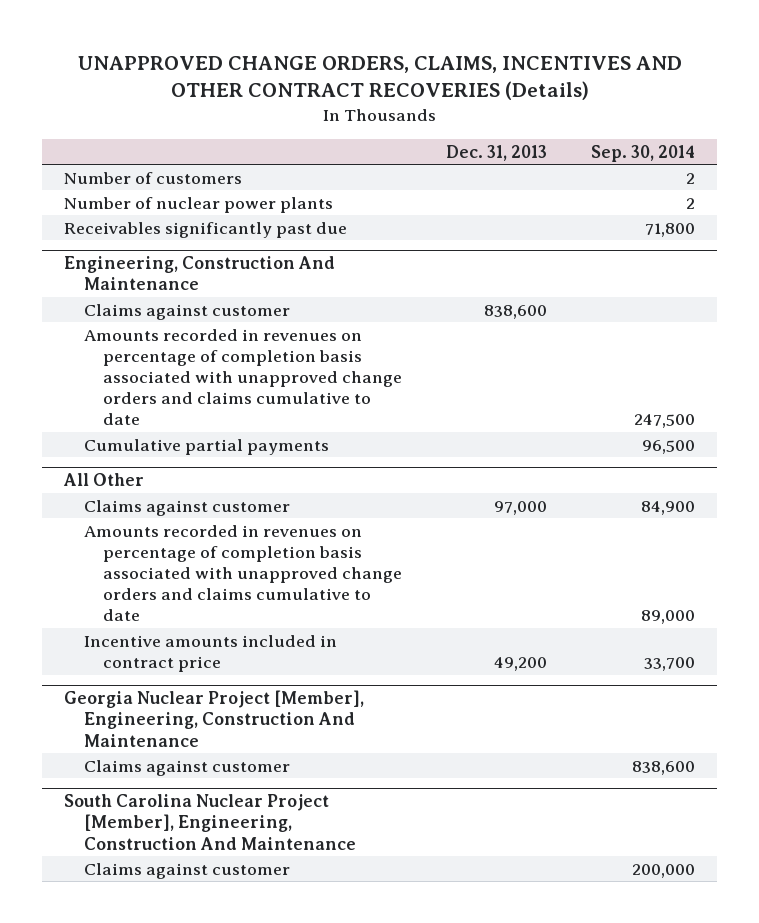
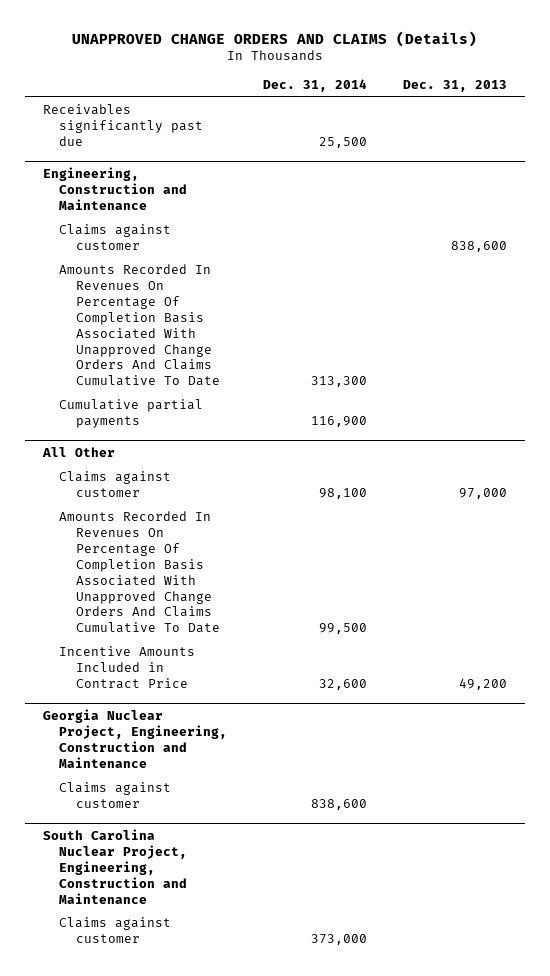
[77,55,682,101] UNAPPROVED CHANGE ORDERS, CLAIMS, INCENTIVES AND OTHER CONTRACT RECOVERIES (Details) -> [71,30,477,47] UNAPPROVED CHANGE ORDERS AND CLAIMS (Details)
[590,144,695,162] Sep. 30, 2014 -> none
none -> [263,78,368,92] Dec. 31, 2014
[64,171,243,184] Number of customers -> none
[64,196,334,213] Number of nuclear power plants -> none
[64,256,336,291] Engineering, Construction And Maintenance -> [42,167,188,210] Engineering, Construction and Maintenance
[83,328,402,426] Amounts recorded in revenues on percentage of completion basis associated with unapproved change orders and claims cumulative to date -> [59,264,221,387] Amounts Recorded In Revenues On Percentage Of Completion Basis Associated With Unapproved Change Orders And Claims Cumulative To Date
[83,524,402,622] Amounts recorded in revenues on percentage of completion basis associated with unapproved change orders and claims cumulative to date -> [59,511,221,634] Amounts Recorded In Revenues On Percentage Of Completion Basis Associated With Unapproved Change Orders And Claims Cumulative To Date
[83,634,337,672] Incentive amounts included in contract price -> [59,646,196,690] Incentive Amounts Included in Contract Price
[64,690,365,747] Georgia Nuclear Project [Member], Engineering, Construction And Maintenance -> [42,709,228,768] Georgia Nuclear Project, Engineering, Construction and Maintenance
[64,794,356,850] South Carolina Nuclear Project [Member], Engineering, Construction And Maintenance -> [42,829,188,904] South Carolina Nuclear Project, Engineering, Construction and Maintenance

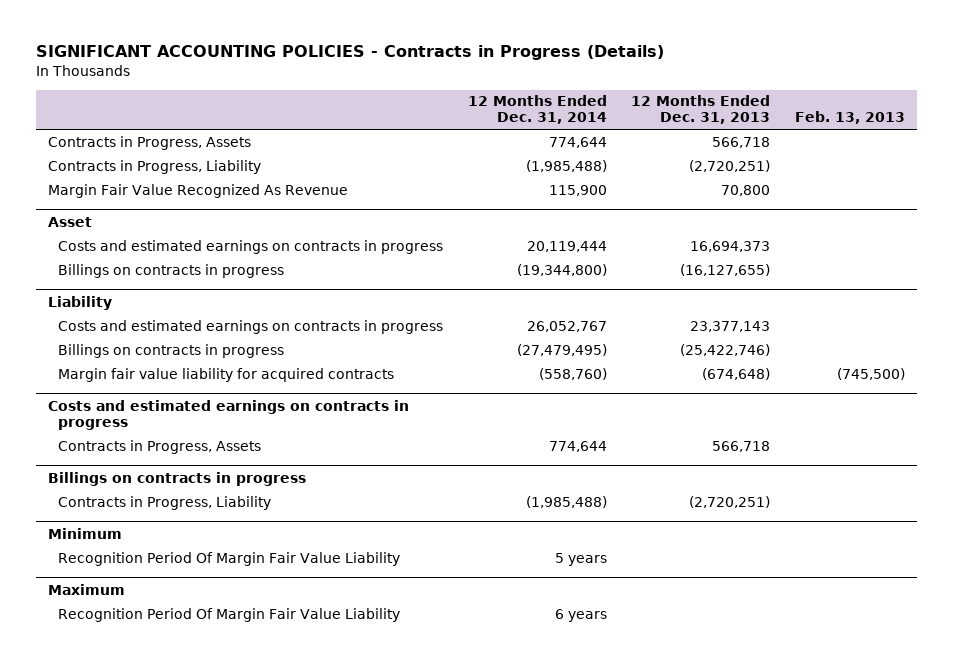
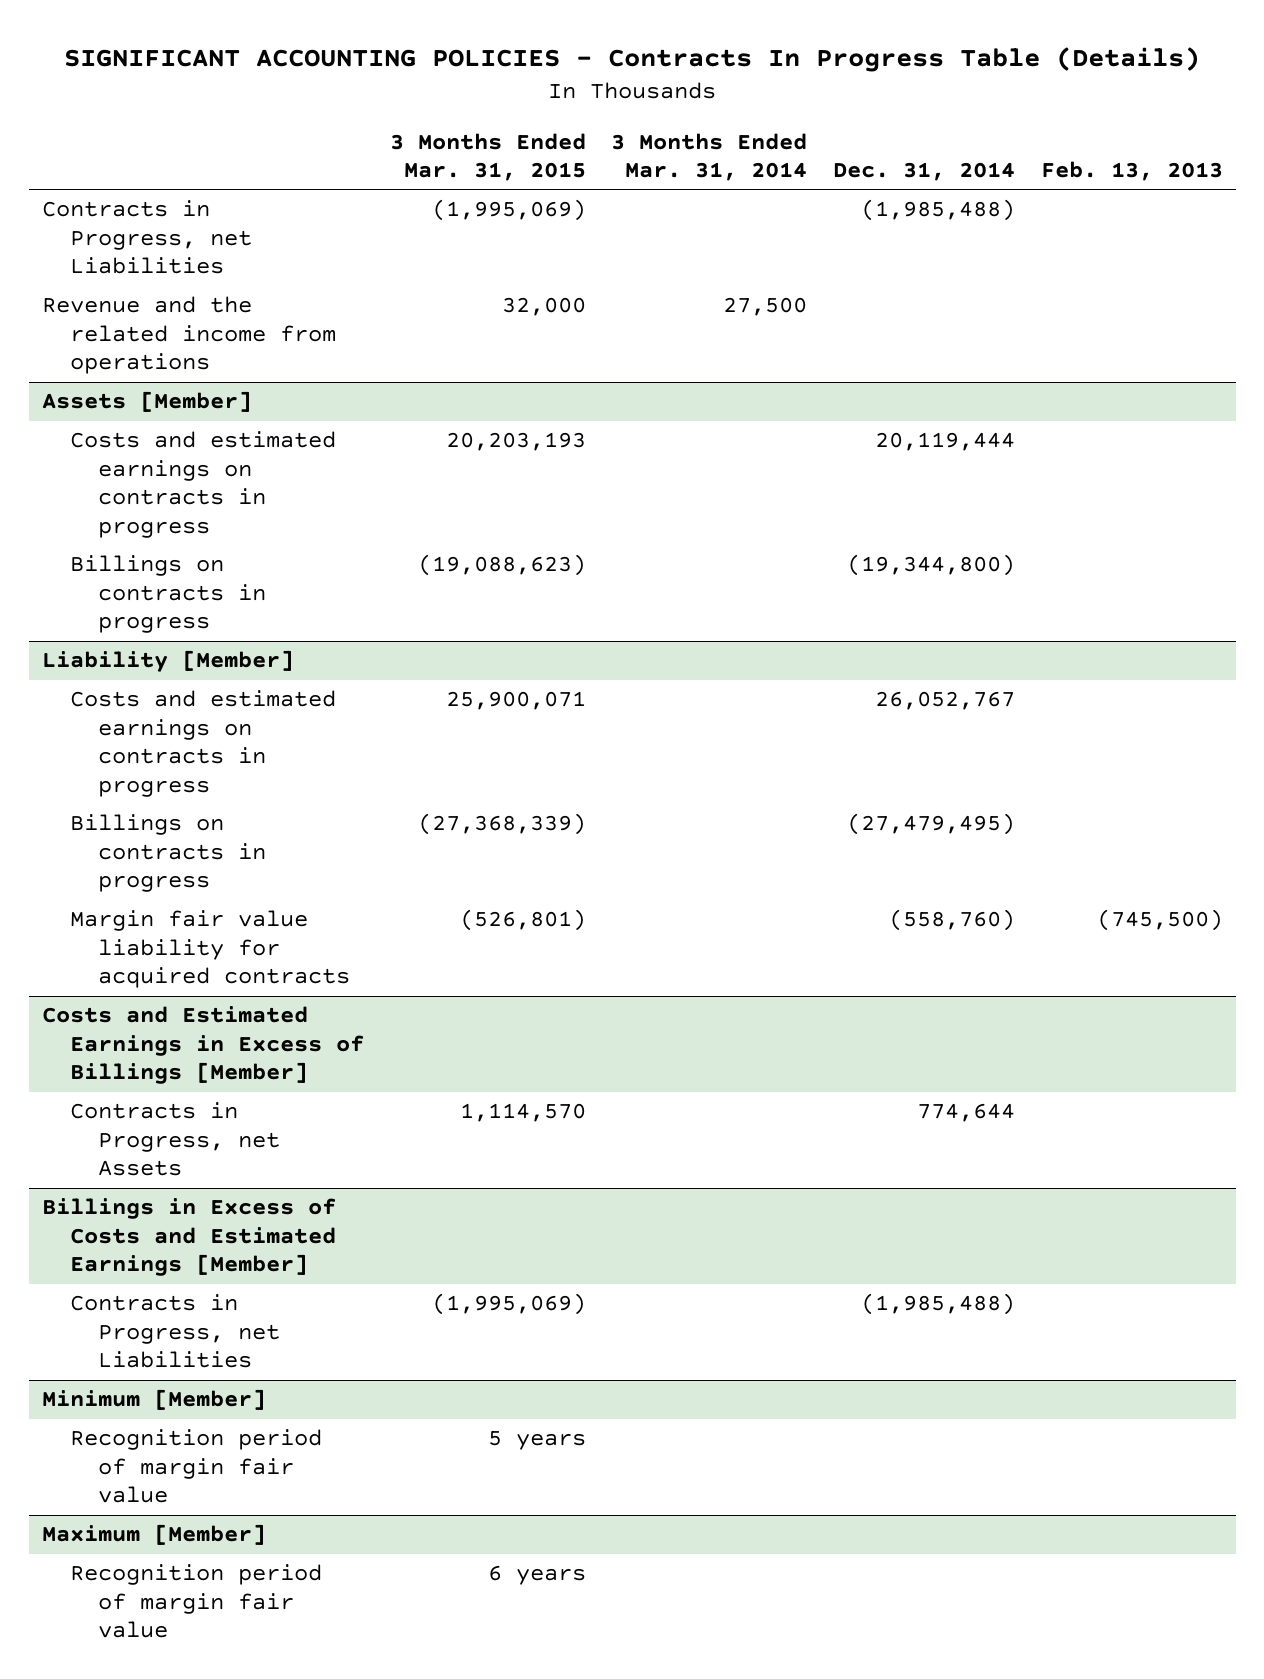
[35,45,664,61] SIGNIFICANT ACCOUNTING POLICIES - Contracts in Progress (Details) -> [64,47,1201,73] SIGNIFICANT ACCOUNTING POLICIES - Contracts In Progress Table (Details)
[467,95,607,125] 12 Months Ended Dec. 31, 2014 -> none
[631,95,771,125] 12 Months Ended Dec. 31, 2013 -> none
none -> [389,132,586,182] 3 Months Ended Mar. 31, 2015
none -> [611,132,808,182] 3 Months Ended Mar. 31, 2014
none -> [833,162,1016,182] Dec. 31, 2014
[48,135,252,150] Contracts in Progress, Assets -> none
[48,159,262,174] Contracts in Progress, Liability -> [41,200,252,275] Contracts in Progress, net Liabilities
[48,183,349,198] Margin Fair Value Recognized As Revenue -> [41,296,336,375] Revenue and the related income from operations
[48,216,93,227] Asset -> [41,391,252,413] Assets [Member]
[48,295,113,310] Liability -> [41,650,294,673] Liability [Member]
[48,399,410,430] Costs and estimated earnings on contracts in progress -> [41,1006,364,1085] Costs and Estimated Earnings in Excess of Billings [Member]
[58,439,262,454] Contracts in Progress, Assets -> [69,1102,281,1177] Contracts in Progress, net Assets
[48,471,307,486] Billings on contracts in progress -> [41,1198,336,1277] Billings in Excess of Costs and Estimated Earnings [Member]
[58,495,272,510] Contracts in Progress, Liability -> [69,1294,281,1369] Contracts in Progress, net Liabilities
[48,527,123,539] Minimum -> [41,1389,266,1411] Minimum [Member]
[58,551,401,566] Recognition Period Of Margin Fair Value Liability -> [69,1429,322,1504] Recognition period of margin fair value
[48,583,126,595] Maximum -> [41,1524,266,1546] Maximum [Member]
[58,607,401,622] Recognition Period Of Margin Fair Value Liability -> [69,1564,322,1639] Recognition period of margin fair value

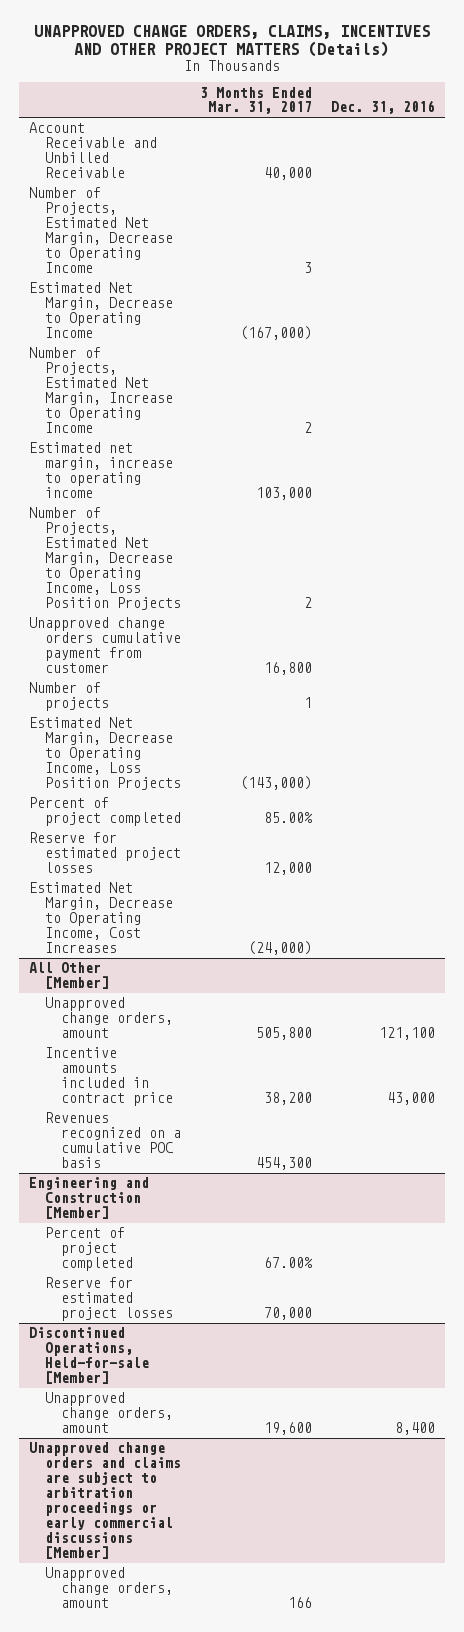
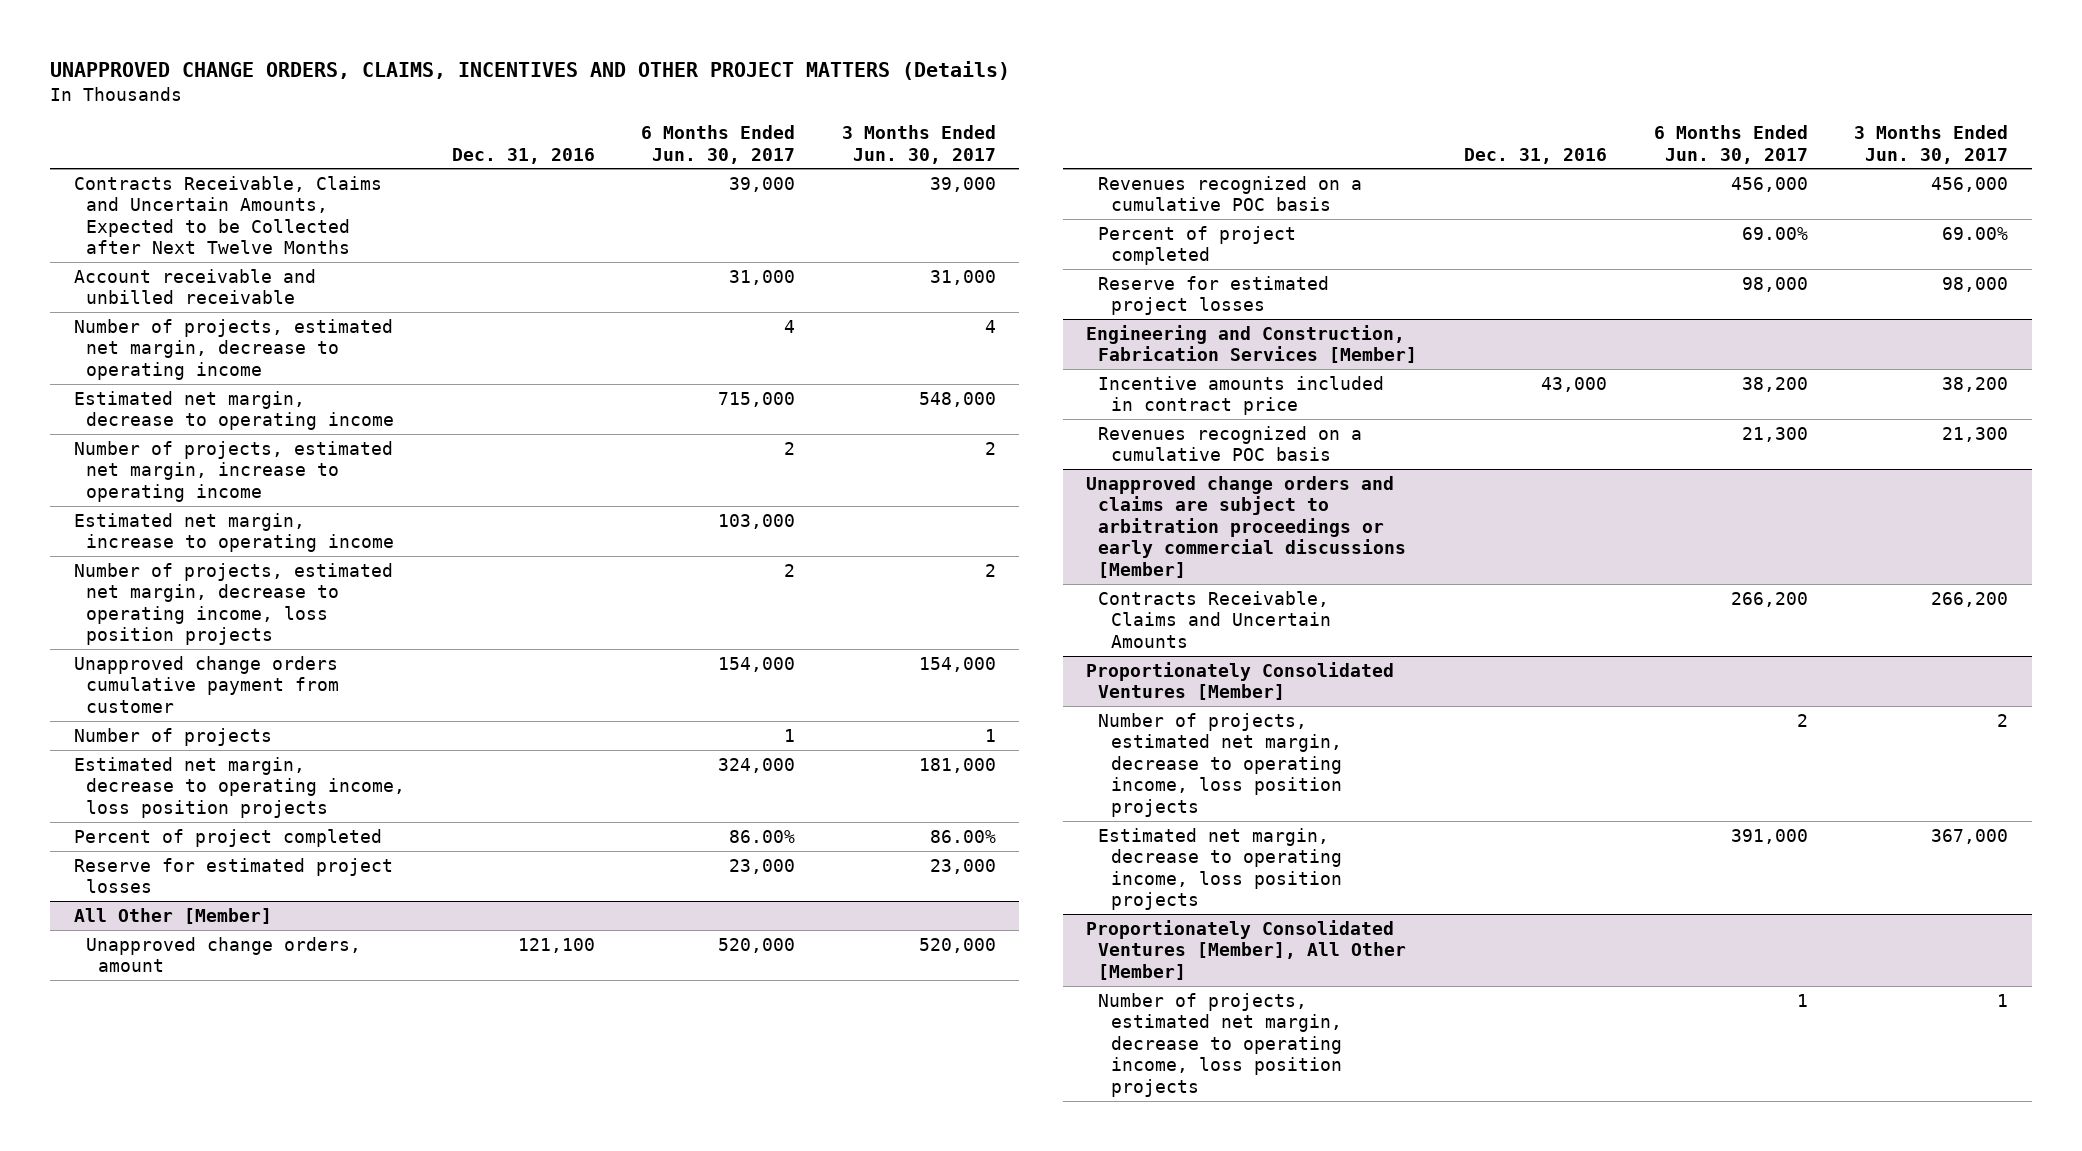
[199,86,312,115] 3 Months Ended Mar. 31, 2017 -> none
none -> [641,124,796,164] 6 Months Ended Jun. 30, 2017
none -> [841,124,996,164] 3 Months Ended Jun. 30, 2017
none -> [73,175,382,255] Contracts Receivable, Claims and Uncertain Amounts, Expected to be Collected after Next Twelve Months
[28,122,157,179] Account Receivable and Unbilled Receivable -> [73,268,316,305] Account receivable and unbilled receivable
[28,187,173,274] Number of Projects, Estimated Net Margin, Decrease to Operating Income -> [73,318,393,380] Number of projects, estimated net margin, decrease to operating income
[28,282,173,339] Estimated Net Margin, Decrease to Operating Income -> [73,390,394,431] Estimated net margin, decrease to operating income
[28,347,173,434] Number of Projects, Estimated Net Margin, Increase to Operating Income -> [73,440,393,502] Number of projects, estimated net margin, increase to operating income
[28,507,181,611] Number of Projects, Estimated Net Margin, Decrease to Operating Income, Loss Position Projects -> [73,562,393,646] Number of projects, estimated net margin, decrease to operating income, loss position projects
[28,717,181,791] Estimated Net Margin, Decrease to Operating Income, Loss Position Projects -> [73,756,405,818] Estimated net margin, decrease to operating income, loss position projects
[28,882,173,954] Estimated Net Margin, Decrease to Operating Income, Cost Increases -> none
[44,1047,173,1107] Incentive amounts included in contract price -> none
[28,1177,149,1220] Engineering and Construction [Member] -> none
[44,1227,133,1272] Percent of project completed -> none
[44,1277,173,1322] Reserve for estimated project losses -> none
[28,1327,149,1385] Discontinued Operations, Held-for-sale [Member] -> none
[44,1392,173,1434] Unapproved change orders, amount -> none
none -> [1098,225,1297,266] Percent of project completed
none -> [1098,275,1330,316] Reserve for estimated project losses
none -> [1086,324,1418,364] Engineering and Construction, Fabrication Services [Member]
none -> [1098,375,1385,416] Incentive amounts included in contract price
none -> [1098,425,1363,462] Revenues recognized on a cumulative POC basis
[44,1567,173,1609] Unapproved change orders, amount -> none
none -> [1098,590,1331,648] Contracts Receivable, Claims and Uncertain Amounts
none -> [1086,661,1395,701] Proportionately Consolidated Ventures [Member]
none -> [1098,712,1342,818] Number of projects, estimated net margin, decrease to operating income, loss position projects
none -> [1098,827,1342,911] Estimated net margin, decrease to operating income, loss position projects
none -> [1086,919,1407,980] Proportionately Consolidated Ventures [Member], All Other [Member]
none -> [1098,992,1342,1098] Number of projects, estimated net margin, decrease to operating income, loss position projects

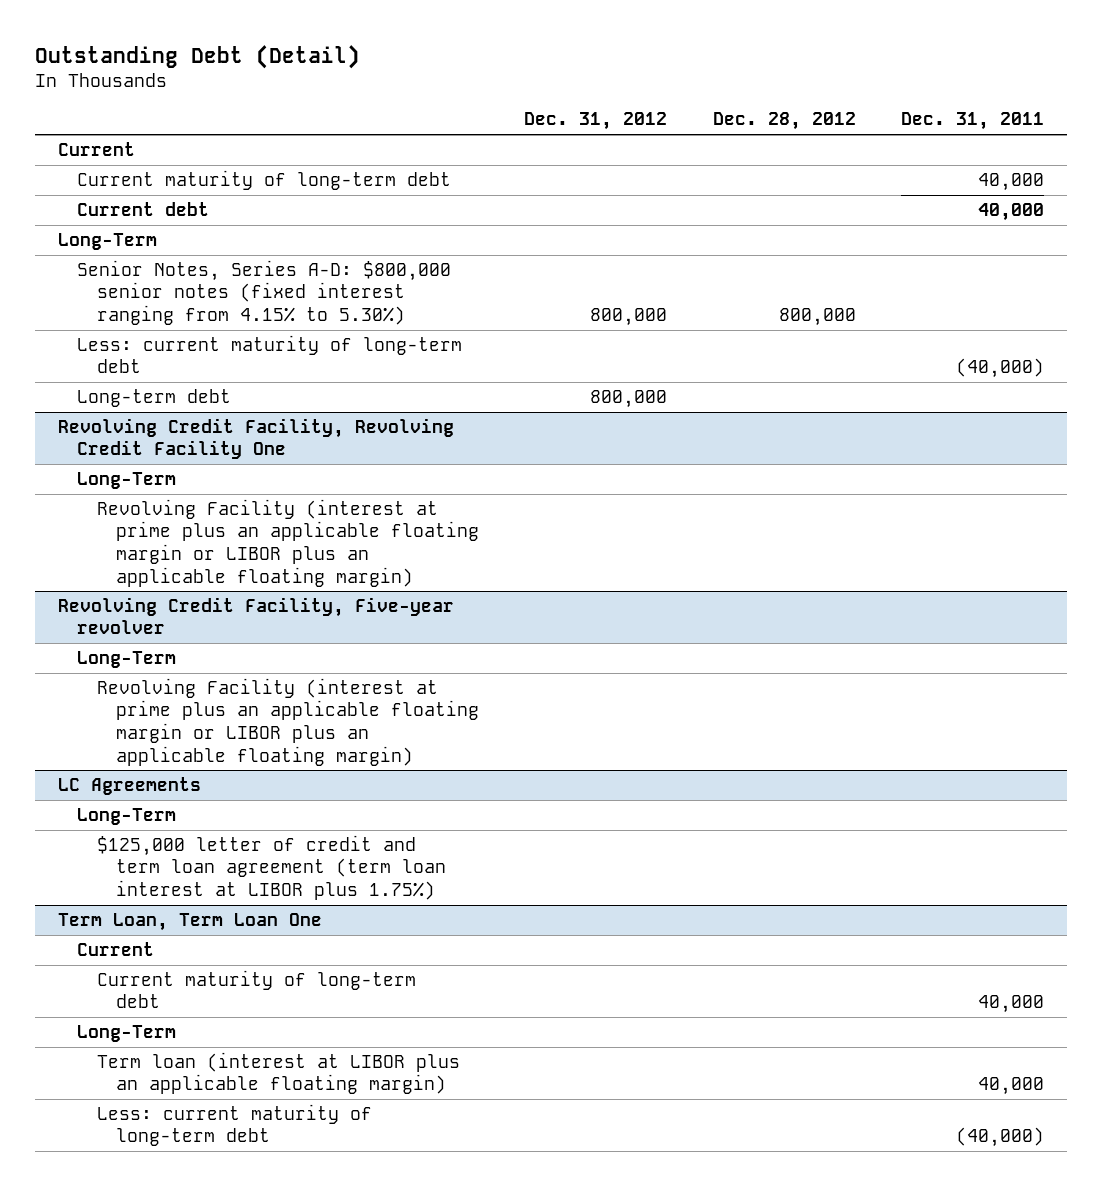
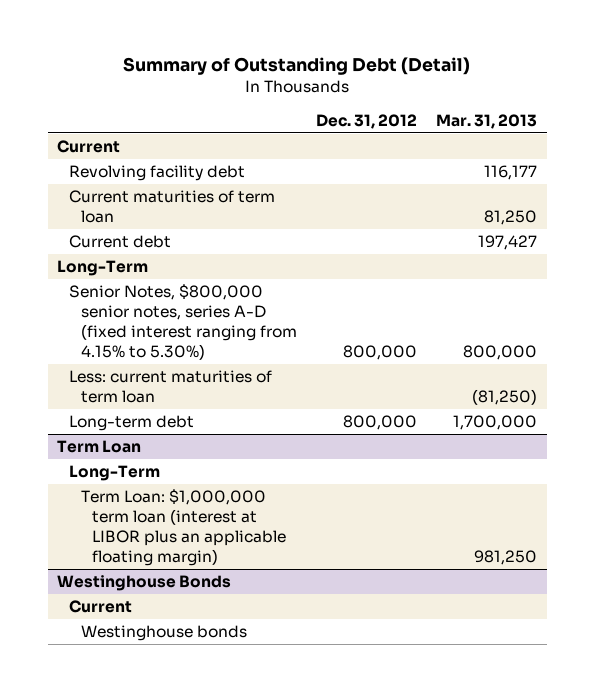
[35,44,361,69] Outstanding Debt (Detail) -> [123,57,471,76] Summary of Outstanding Debt (Detail)
[712,112,856,131] Dec. 28, 2012 -> none
[901,112,1045,131] Dec. 31, 2011 -> none
none -> [436,113,538,129] Mar. 31, 2013
none -> [68,165,245,182] Revolving facility debt
[77,169,452,190] Current maturity of long-term debt -> [68,190,275,224] Current maturities of term loan
[77,259,452,326] Senior Notes, Series A-D: $800,000 senior notes (fixed interest ranging from 4.15% to 5.30%) -> [68,284,297,360] Senior Notes, $800,000 senior notes, series A-D (fixed interest ranging from 4.15% to 5.30%)
[77,334,463,374] Less: current maturity of long-term debt -> [68,370,272,404] Less: current maturities of term loan
[58,417,455,460] Revolving Credit Facility, Revolving Credit Facility One -> none
[77,471,177,489] Long-Term -> none
[96,498,479,587] Revolving Facility (interest at prime plus an applicable floating margin or LIBOR plus an applicable floating margin) -> none
[58,596,455,635] Revolving Credit Facility, Five-year revolver -> none
[77,650,177,668] Long-Term -> none
[96,677,479,766] Revolving Facility (interest at prime plus an applicable floating margin or LIBOR plus an applicable floating margin) -> none
[58,776,202,795] LC Agreements -> none
[77,807,177,825] Long-Term -> none
[96,834,446,901] $125,000 letter of credit and term loan agreement (term loan interest at LIBOR plus 1.75%) -> none
[77,941,155,956] Current -> none
[96,969,416,1009] Current maturity of long-term debt -> none
[58,912,323,931] Term Loan, Term Loan One -> [57,440,142,454] Term Loan
[96,1103,372,1147] Less: current maturity of long-term debt -> none
[96,1051,460,1095] Term loan (interest at LIBOR plus an applicable floating margin) -> [80,489,287,566] Term Loan: $1,000,000 term loan (interest at LIBOR plus an applicable floating margin)
none -> [57,575,232,592] Westinghouse Bonds
none -> [68,600,132,614] Current
none -> [80,625,247,642] Westinghouse bonds

